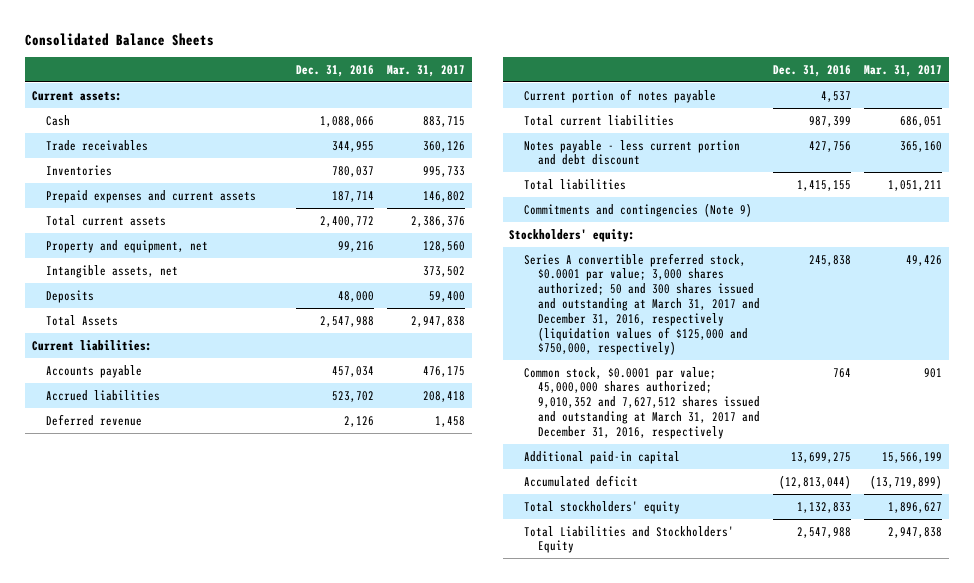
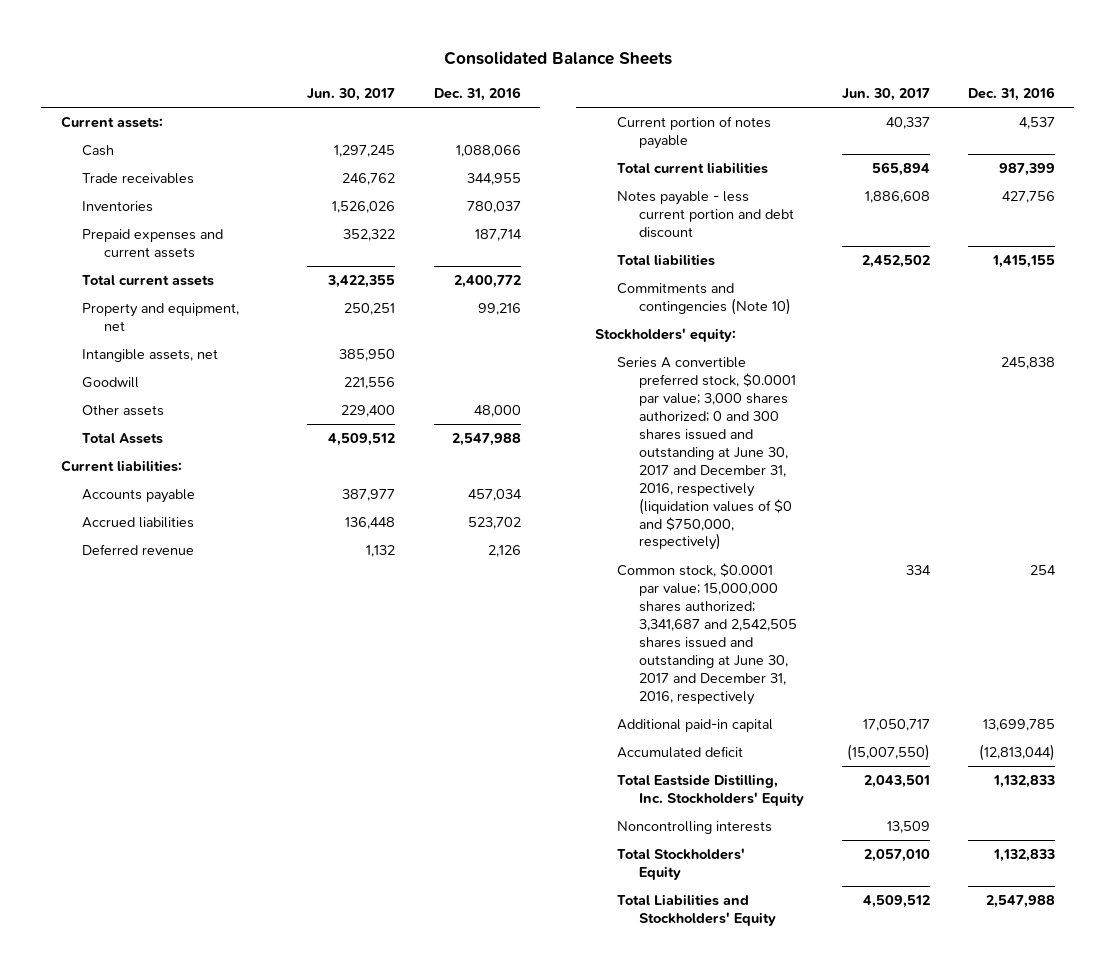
[387,64,466,77] Mar. 31, 2017 -> none
none -> [307,88,396,102] Jun. 30, 2017
[46,289,95,303] Deposits -> none
none -> [82,377,140,389] Goodwill
none -> [82,405,165,417] Other assets
[523,202,752,217] Commitments and contingencies (Note 9) -> [617,283,792,316] Commitments and contingencies (Note 10)
[523,252,761,356] Series A convertible preferred stock, $0.0001 par value; 3,000 shares authorized; 50 and 300 shares issued and outstanding at March 31, 2017 and December 31, 2016, respectively (liquidation values of $125,000 and $750,000, respectively) -> [617,357,797,551] Series A convertible preferred stock, $0.0001 par value; 3,000 shares authorized; 0 and 300 shares issued and outstanding at June 30, 2017 and December 31, 2016, respectively (liquidation values of $0 and $750,000, respectively)
[523,366,761,439] Common stock, $0.0001 par value; 45,000,000 shares authorized; 9,010,352 and 7,627,512 shares issued and outstanding at March 31, 2017 and December 31, 2016, respectively -> [617,563,798,705] Common stock, $0.0001 par value; 15,000,000 shares authorized; 3,341,687 and 2,542,505 shares issued and outstanding at June 30, 2017 and December 31, 2016, respectively
[833,367,852,378] 764 -> [1030,565,1057,576] 254
[791,451,852,463] 13,699,275 -> [983,719,1056,732] 13,699,785
[523,500,680,514] Total stockholders' equity -> [617,774,805,807] Total Eastside Distilling, Inc. Stockholders' Equity
none -> [617,821,773,835] Noncontrolling interests
none -> [617,848,746,881] Total Stockholders' Equity

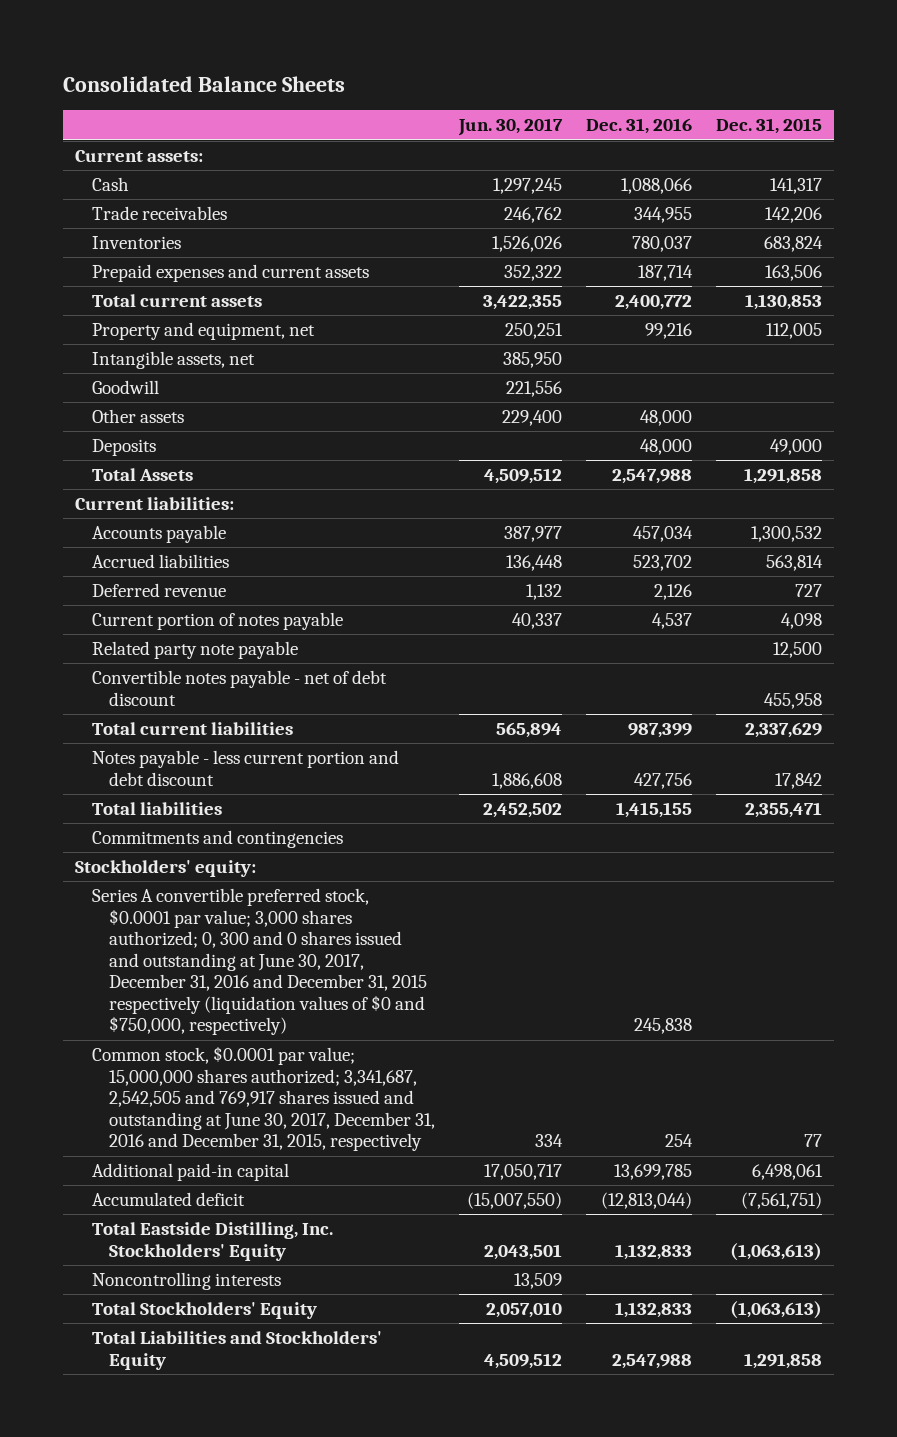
none -> [715,118,822,135] Dec. 31, 2015
none -> [91,438,156,456] Deposits
none -> [91,640,298,659] Related party note payable
none -> [91,669,387,706] Convertible notes payable - net of debt discount
[617,283,792,316] Commitments and contingencies (Note 10) -> [91,829,343,848] Commitments and contingencies
[617,357,797,551] Series A convertible preferred stock, $0.0001 par value; 3,000 shares authorized; 0 and 300 shares issued and outstanding at June 30, 2017 and December 31, 2016, respectively (liquidation values of $0 and $750,000, respectively) -> [91,887,428,1036] Series A convertible preferred stock, $0.0001 par value; 3,000 shares authorized; 0, 300 and 0 shares issued and outstanding at June 30, 2017, December 31, 2016 and December 31, 2015 respectively (liquidation values of $0 and $750,000, respectively)
[617,563,798,705] Common stock, $0.0001 par value; 15,000,000 shares authorized; 3,341,687 and 2,542,505 shares issued and outstanding at June 30, 2017 and December 31, 2016, respectively -> [91,1045,436,1152] Common stock, $0.0001 par value; 15,000,000 shares authorized; 3,341,687, 2,542,505 and 769,917 shares issued and outstanding at June 30, 2017, December 31, 2016 and December 31, 2015, respectively

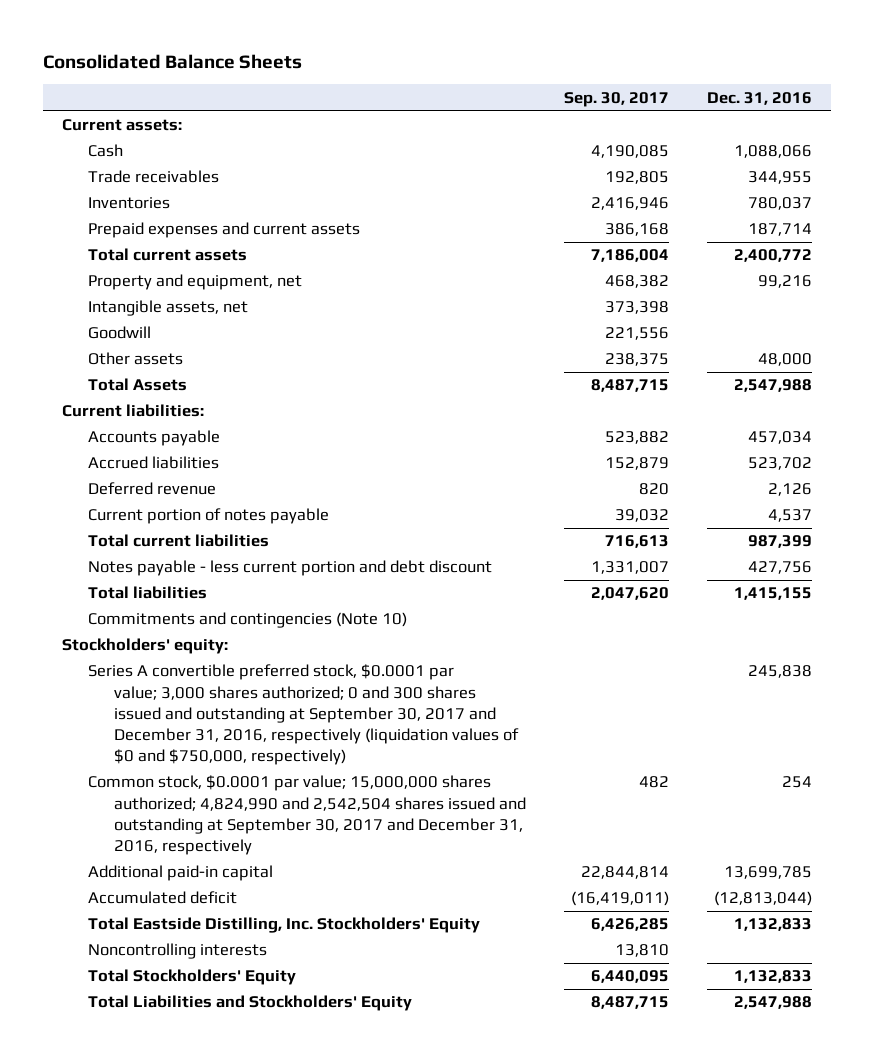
[458,118,564,137] Jun. 30, 2017 -> none
[715,118,822,135] Dec. 31, 2015 -> none
none -> [563,91,669,107] Sep. 30, 2017
[91,438,156,456] Deposits -> none
[91,640,298,659] Related party note payable -> none
[91,669,387,706] Convertible notes payable - net of debt discount -> none
[91,829,343,848] Commitments and contingencies -> [87,612,407,629] Commitments and contingencies (Note 10)
[91,887,428,1036] Series A convertible preferred stock, $0.0001 par value; 3,000 shares authorized; 0, 300 and 0 shares issued and outstanding at June 30, 2017, December 31, 2016 and December 31, 2015 respectively (liquidation values of $0 and $750,000, respectively) -> [87,664,519,766] Series A convertible preferred stock, $0.0001 par value; 3,000 shares authorized; 0 and 300 shares issued and outstanding at September 30, 2017 and December 31, 2016, respectively (liquidation values of $0 and $750,000, respectively)
[91,1045,436,1152] Common stock, $0.0001 par value; 15,000,000 shares authorized; 3,341,687, 2,542,505 and 769,917 shares issued and outstanding at June 30, 2017, December 31, 2016 and December 31, 2015, respectively -> [87,775,526,856] Common stock, $0.0001 par value; 15,000,000 shares authorized; 4,824,990 and 2,542,504 shares issued and outstanding at September 30, 2017 and December 31, 2016, respectively

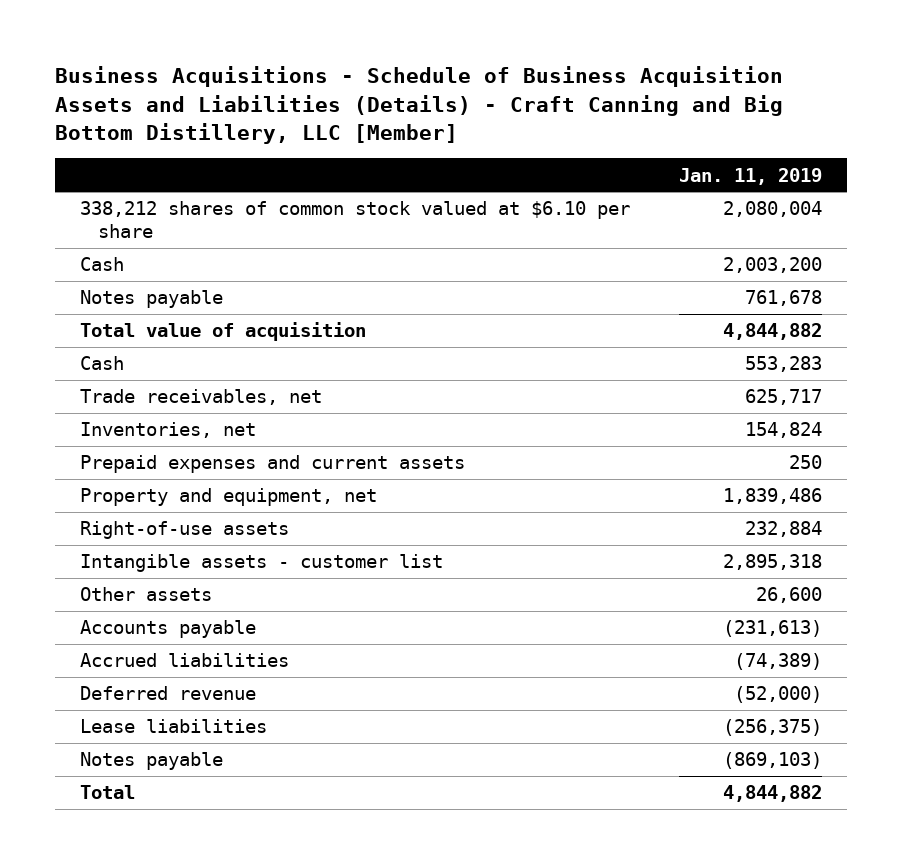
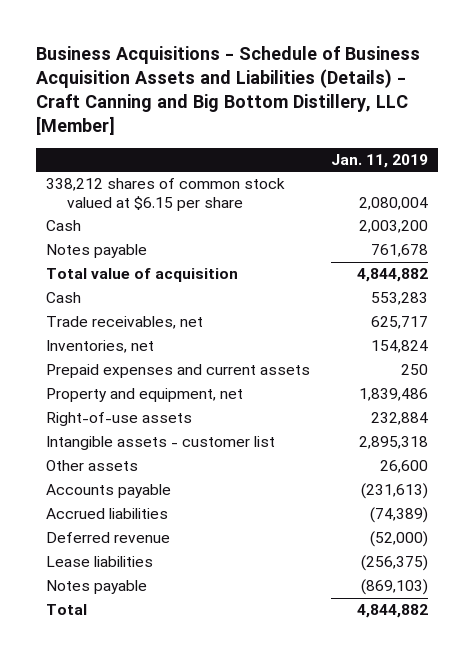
[79,201,630,238] 338,212 shares of common stock valued at $6.10 per share -> [46,178,286,211] 338,212 shares of common stock valued at $6.15 per share

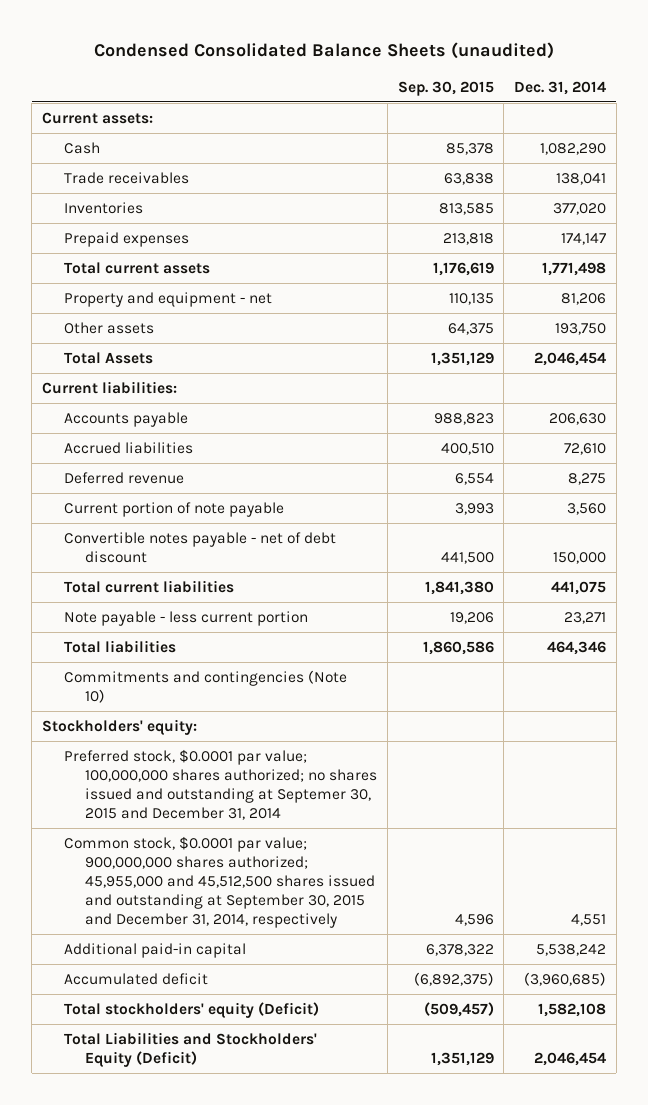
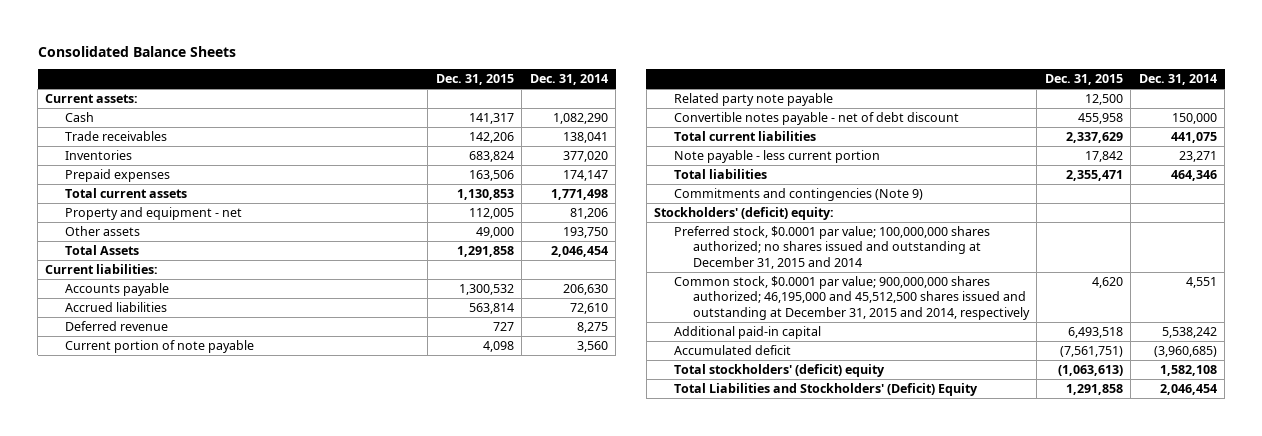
[94,42,555,60] Condensed Consolidated Balance Sheets (unaudited) -> [37,45,236,57] Consolidated Balance Sheets
[397,80,494,96] Sep. 30, 2015 -> none
none -> [435,73,514,85] Dec. 31, 2015
none -> [673,93,833,107] Related party note payable
[63,669,347,703] Commitments and contingencies (Note 10) -> [673,188,923,202] Commitments and contingencies (Note 9)
[42,718,198,735] Stockholders' equity: -> [654,207,835,221] Stockholders' (deficit) equity:
[63,748,378,820] Preferred stock, $0.0001 par value; 100,000,000 shares authorized; no shares issued and outstanding at Septemer 30, 2015 and December 31, 2014 -> [673,226,990,269] Preferred stock, $0.0001 par value; 100,000,000 shares authorized; no shares issued and outstanding at December 31, 2015 and 2014
[63,835,376,928] Common stock, $0.0001 par value; 900,000,000 shares authorized; 45,955,000 and 45,512,500 shares issued and outstanding at September 30, 2015 and December 31, 2014, respectively -> [673,276,1030,320] Common stock, $0.0001 par value; 900,000,000 shares authorized; 46,195,000 and 45,512,500 shares issued and outstanding at December 31, 2015 and 2014, respectively
[63,1001,319,1018] Total stockholders' equity (Deficit) -> [673,364,885,378] Total stockholders' (deficit) equity
[63,1031,317,1067] Total Liabilities and Stockholders' Equity (Deficit) -> [673,383,978,397] Total Liabilities and Stockholders' (Deficit) Equity

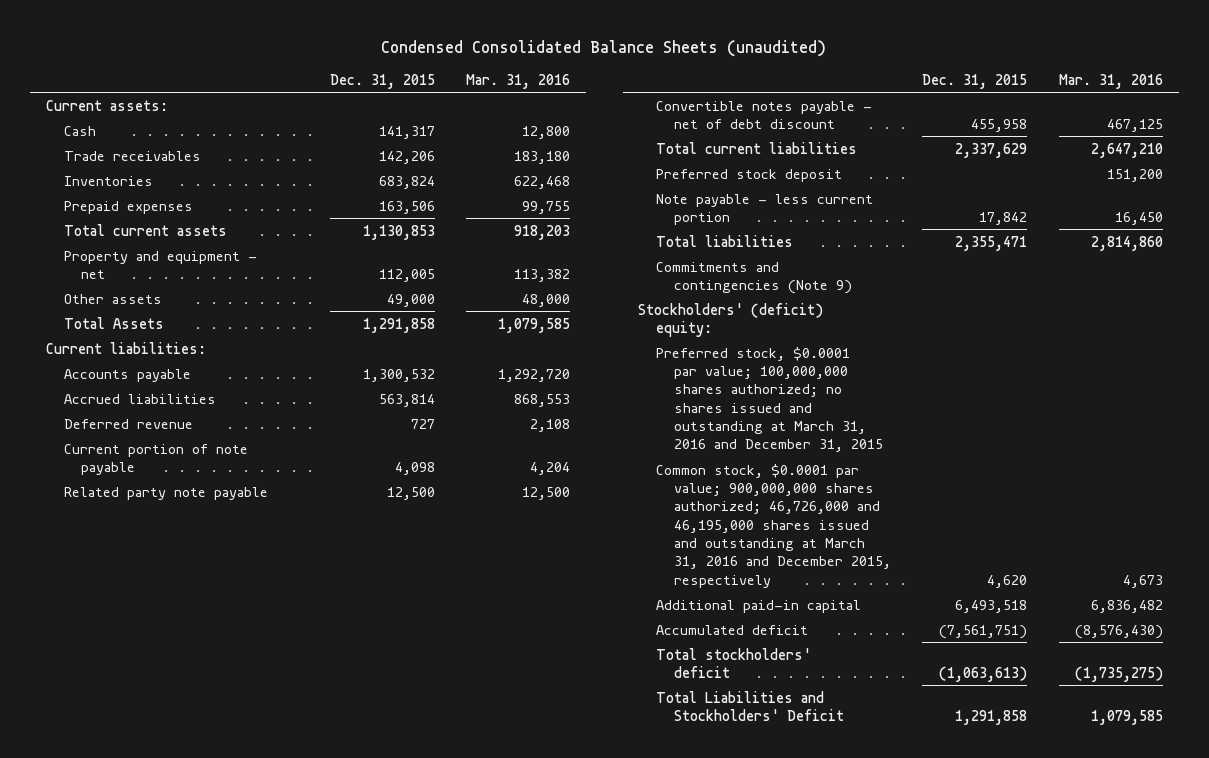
[37,45,236,57] Consolidated Balance Sheets -> [381,39,827,57] Condensed Consolidated Balance Sheets (unaudited)
[529,73,608,85] Dec. 31, 2014 -> none
none -> [466,73,571,89] Mar. 31, 2016
none -> [656,168,843,182] Preferred stock deposit
[673,226,990,269] Preferred stock, $0.0001 par value; 100,000,000 shares authorized; no shares issued and outstanding at December 31, 2015 and 2014 -> [656,346,883,453] Preferred stock, $0.0001 par value; 100,000,000 shares authorized; no shares issued and outstanding at March 31, 2016 and December 31, 2015
[673,276,1030,320] Common stock, $0.0001 par value; 900,000,000 shares authorized; 46,195,000 and 45,512,500 shares issued and outstanding at December 31, 2015 and 2014, respectively -> [656,463,891,588] Common stock, $0.0001 par value; 900,000,000 shares authorized; 46,726,000 and 46,195,000 shares issued and outstanding at March 31, 2016 and December 2015, respectively
[673,364,885,378] Total stockholders' (deficit) equity -> [656,647,812,678] Total stockholders' deficit
[673,383,978,397] Total Liabilities and Stockholders' (Deficit) Equity -> [656,690,844,721] Total Liabilities and Stockholders' Deficit

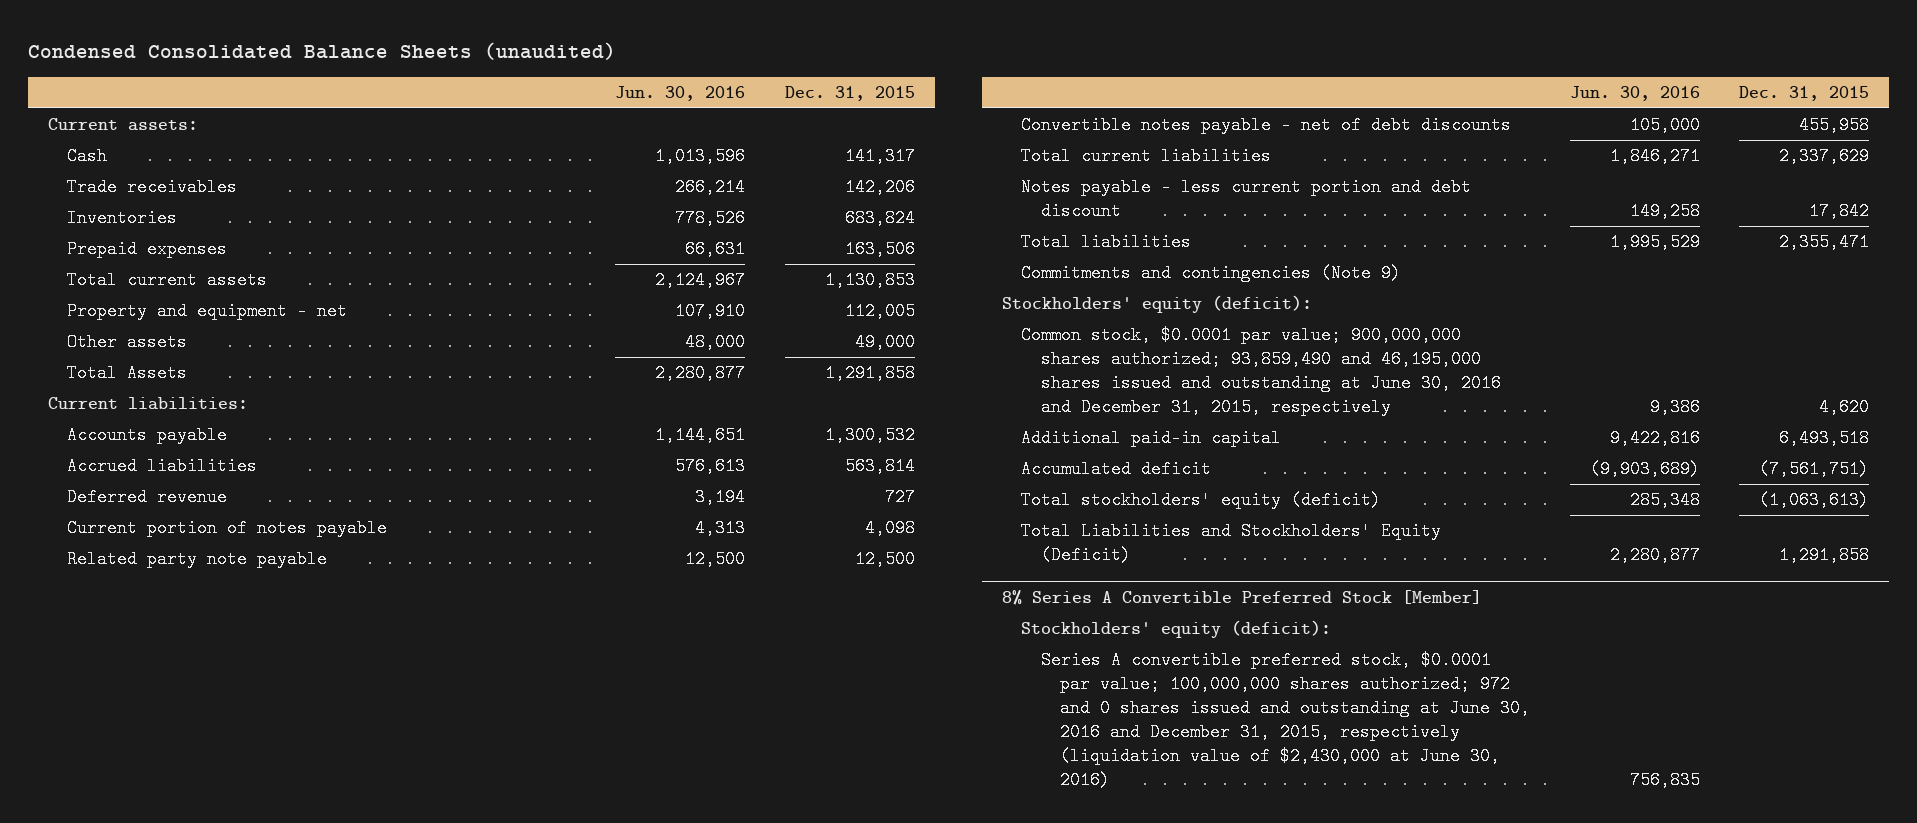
[466,73,571,89] Mar. 31, 2016 -> none
none -> [615,85,746,101] Jun. 30, 2016
[63,443,248,475] Current portion of note payable -> [67,519,388,538] Current portion of notes payable
[656,100,873,129] Convertible notes payable - net of debt discount -> [1021,116,1512,135] Convertible notes payable - net of debt discounts
[656,168,843,182] Preferred stock deposit -> none
[656,193,874,225] Note payable - less current portion -> [1021,178,1472,221] Notes payable - less current portion and debt discount
[656,346,883,453] Preferred stock, $0.0001 par value; 100,000,000 shares authorized; no shares issued and outstanding at March 31, 2016 and December 31, 2015 -> none
[638,302,824,337] Stockholders' (deficit) equity: -> [1002,295,1313,314] Stockholders' equity (deficit):
[656,463,891,588] Common stock, $0.0001 par value; 900,000,000 shares authorized; 46,726,000 and 46,195,000 shares issued and outstanding at March 31, 2016 and December 2015, respectively -> [1021,326,1501,417] Common stock, $0.0001 par value; 900,000,000 shares authorized; 93,859,490 and 46,195,000 shares issued and outstanding at June 30, 2016 and December 31, 2015, respectively
[656,647,812,678] Total stockholders' deficit -> [1021,491,1382,510] Total stockholders' equity (deficit)
[656,690,844,721] Total Liabilities and Stockholders' Deficit -> [1021,522,1442,565] Total Liabilities and Stockholders' Equity (Deficit)
none -> [1002,590,1483,606] 8% Series A Convertible Preferred Stock [Member]
none -> [1021,620,1332,639] Stockholders' equity (deficit):
none -> [1040,651,1530,790] Series A convertible preferred stock, $0.0001 par value; 100,000,000 shares authorized; 972 and 0 shares issued and outstanding at June 30, 2016 and December 31, 2015, respectively (liquidation value of $2,430,000 at June 30, 2016)

